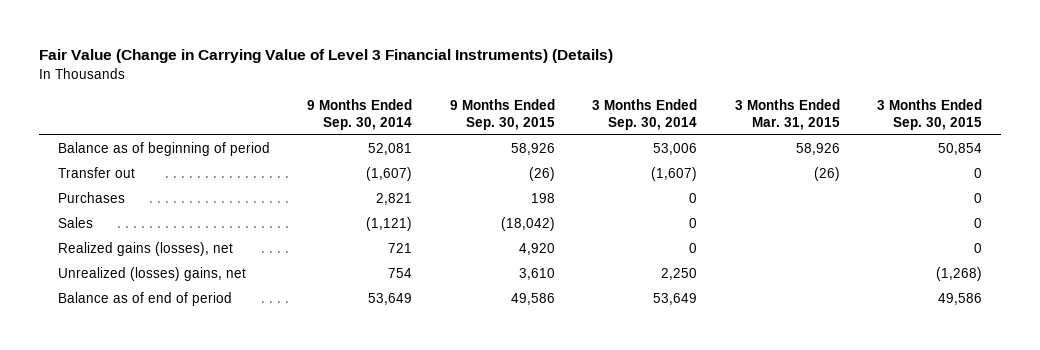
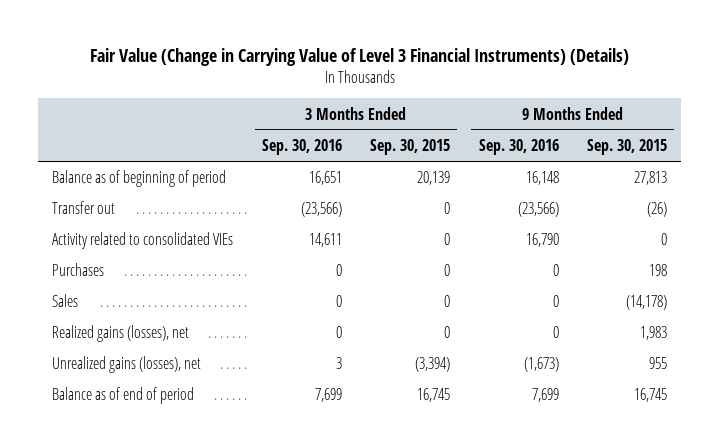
[307,98,413,130] 9 Months Ended Sep. 30, 2014 -> none
[592,98,698,130] 3 Months Ended Sep. 30, 2014 -> none
[734,98,840,130] 3 Months Ended Mar. 31, 2015 -> none
none -> [261,138,342,155] Sep. 30, 2016
none -> [478,138,559,155] Sep. 30, 2016
[510,143,555,156] 58,926 -> [634,171,668,186] 27,813
[937,143,982,156] 50,854 -> [417,171,451,186] 20,139
none -> [52,232,234,250] Activity related to consolidated VIEs
[500,217,555,232] (18,042) -> [626,295,668,311] (14,178)
[518,243,555,256] 4,920 -> [640,326,668,341] 1,983
[57,267,246,282] Unrealized (losses) gains, net -> [52,356,202,374] Unrealized gains (losses), net
[518,268,555,281] 3,610 -> [649,357,668,370] 955
[935,267,982,282] (1,268) -> [415,357,451,373] (3,394)
[510,293,555,306] 49,586 -> [634,388,668,403] 16,745
[937,293,982,306] 49,586 -> [417,388,451,403] 16,745

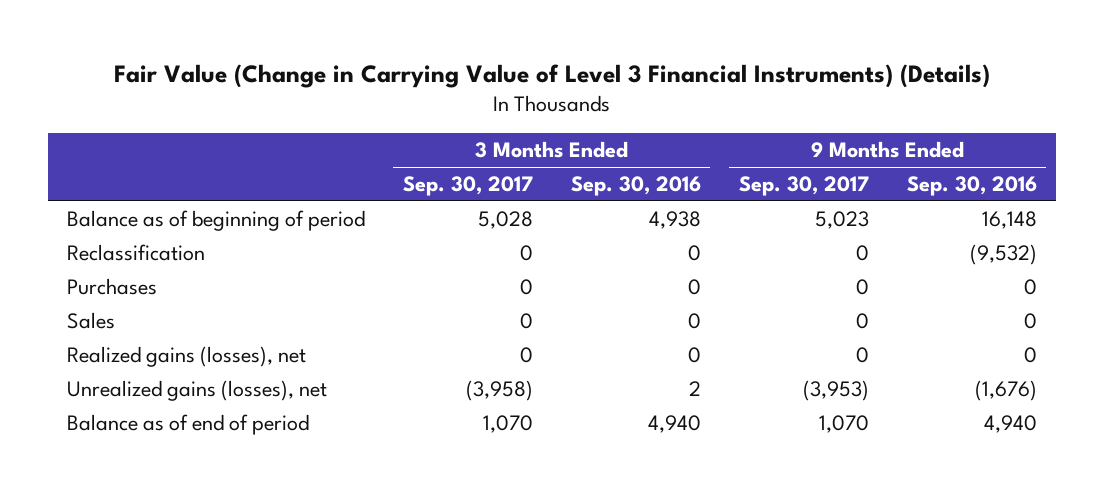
[370,138,451,155] Sep. 30, 2015 -> none
[587,138,668,155] Sep. 30, 2015 -> none
none -> [402,176,533,197] Sep. 30, 2017
none -> [738,176,869,197] Sep. 30, 2017
[52,201,116,215] Transfer out -> none
[52,232,234,250] Activity related to consolidated VIEs -> none
[308,171,342,186] 16,651 -> [648,211,701,230] 4,938
none -> [67,244,206,262] Reclassification
[335,357,342,370] 3 -> [688,381,701,397] 2
[523,357,559,373] (1,673) -> [974,380,1037,402] (1,676)
[314,388,342,403] 7,699 -> [647,415,701,434] 4,940
[531,388,559,403] 7,699 -> [983,415,1037,434] 4,940

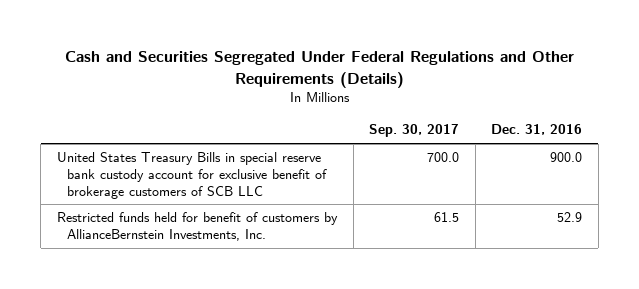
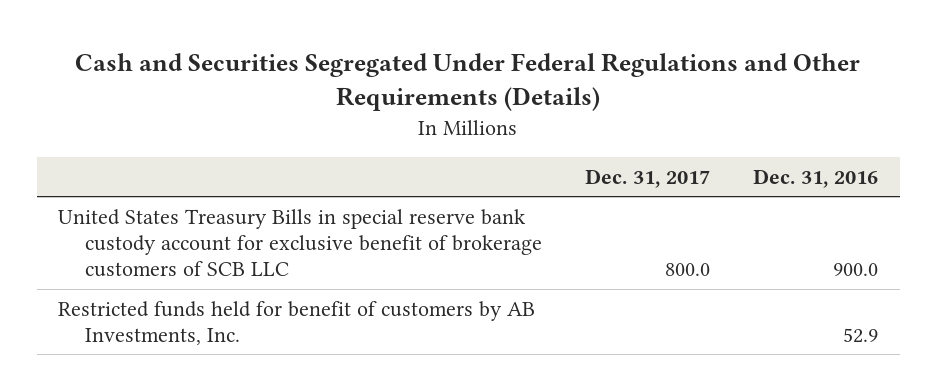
[369,124,460,138] Sep. 30, 2017 -> none
none -> [585,168,711,188] Dec. 31, 2017
[57,212,339,242] Restricted funds held for benefit of customers by AllianceBernstein Investments, Inc. -> [58,300,536,345] Restricted funds held for benefit of customers by AB Investments, Inc.

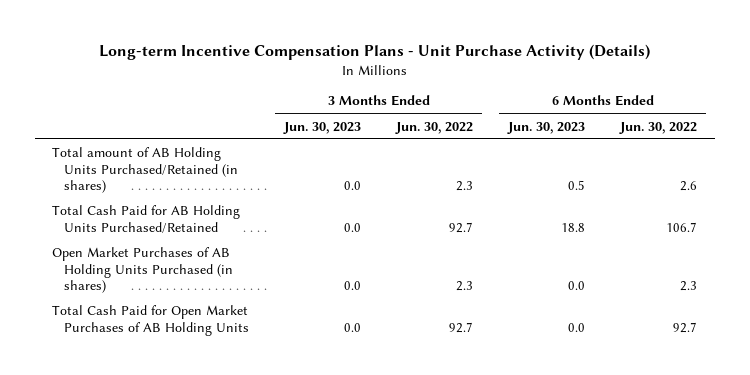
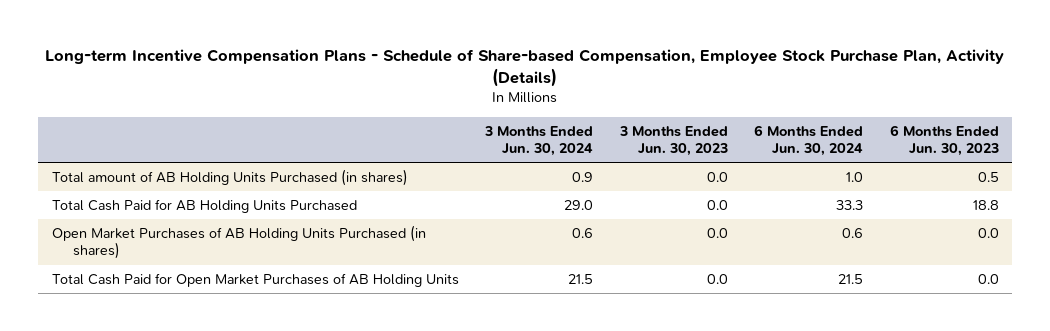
[98,44,650,61] Long-term Incentive Compensation Plans - Unit Purchase Activity (Details) -> [45,48,1005,87] Long-term Incentive Compensation Plans - Schedule of Share-based Compensation, Employee Stock Purchase Plan, Activity (Details)
[395,121,474,134] Jun. 30, 2022 -> none
[619,121,698,134] Jun. 30, 2022 -> none
none -> [484,125,594,156] 3 Months Ended Jun. 30, 2024
none -> [754,124,864,156] 6 Months Ended Jun. 30, 2024
[52,146,238,194] Total amount of AB Holding Units Purchased/Retained (in shares) -> [51,169,408,187] Total amount of AB Holding Units Purchased (in shares)
[52,204,241,233] Total Cash Paid for AB Holding Units Purchased/Retained -> [51,199,357,214] Total Cash Paid for AB Holding Units Purchased

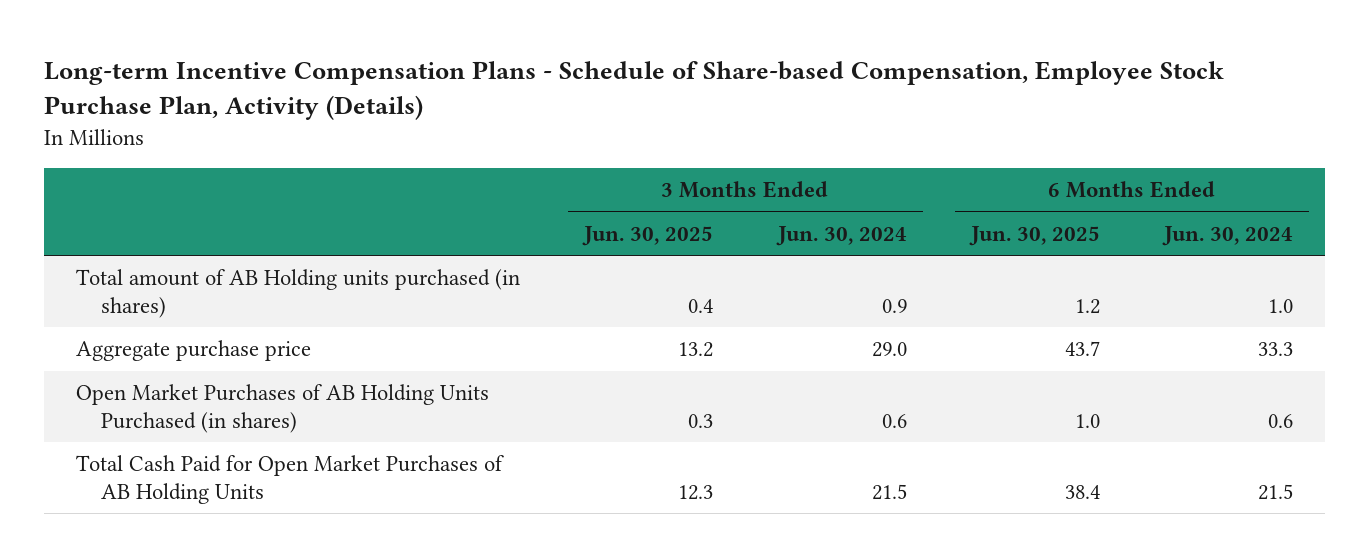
[618,125,728,156] 3 Months Ended Jun. 30, 2023 -> none
[889,124,999,156] 6 Months Ended Jun. 30, 2023 -> none
none -> [582,225,714,246] Jun. 30, 2025
none -> [968,225,1100,246] Jun. 30, 2025
[51,169,408,187] Total amount of AB Holding Units Purchased (in shares) -> [76,269,521,318] Total amount of AB Holding units purchased (in shares)
[51,199,357,214] Total Cash Paid for AB Holding Units Purchased -> [76,340,312,362] Aggregate purchase price

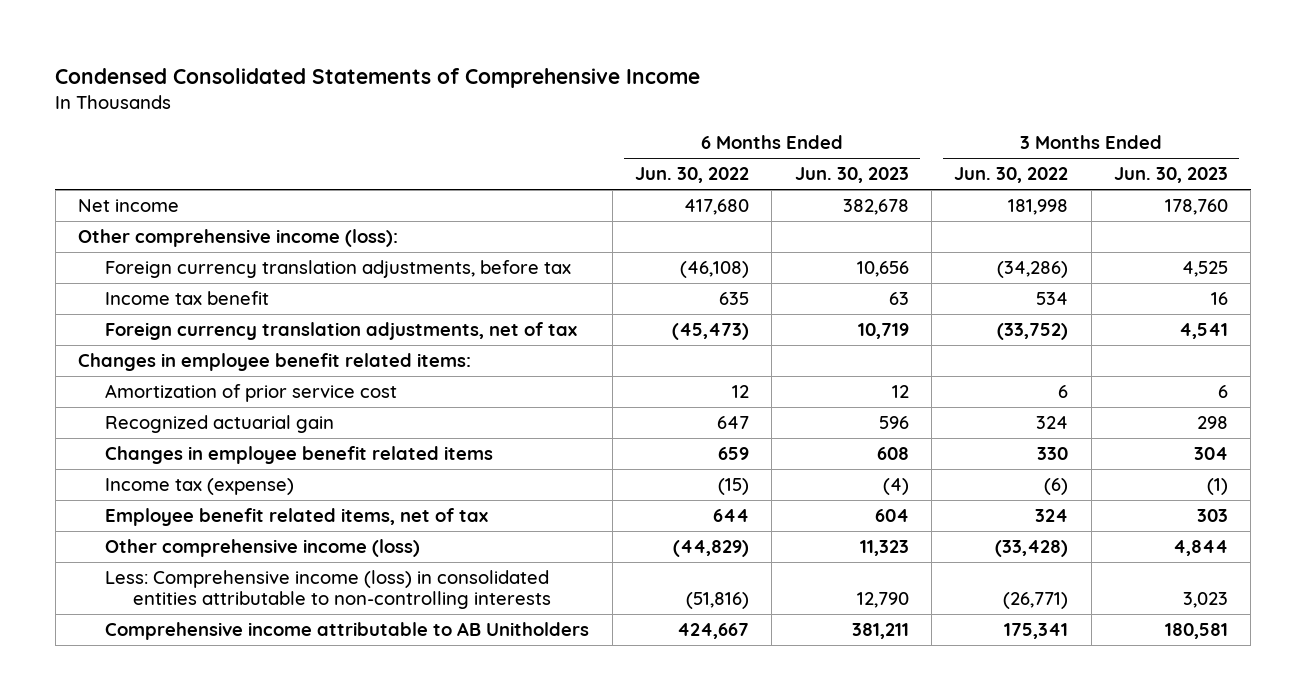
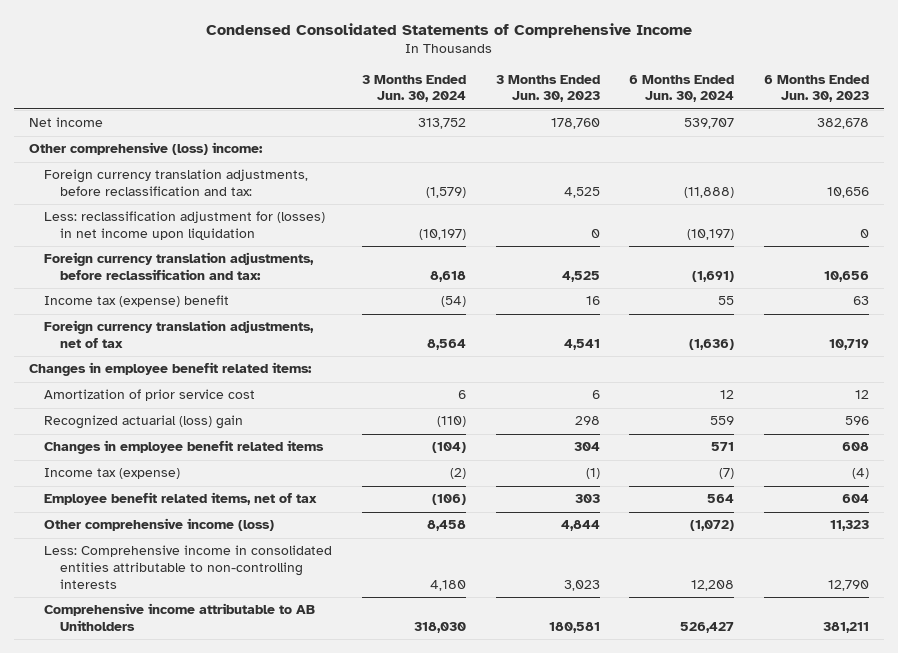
[635,167,750,184] Jun. 30, 2022 -> none
[954,167,1069,184] Jun. 30, 2022 -> none
none -> [362,74,467,103] 3 Months Ended Jun. 30, 2024
none -> [629,74,735,103] 6 Months Ended Jun. 30, 2024
[78,229,399,248] Other comprehensive income (loss): -> [28,142,263,156] Other comprehensive (loss) income:
none -> [44,169,309,197] Foreign currency translation adjustments, before reclassification and tax:
none -> [44,211,326,241] Less: reclassification adjustment for (losses) in net income upon liquidation
[105,260,572,279] Foreign currency translation adjustments, before tax -> [44,252,315,281] Foreign currency translation adjustments, before reclassification and tax:
[105,291,270,306] Income tax benefit -> [44,295,230,308] Income tax (expense) benefit
[105,415,335,434] Recognized actuarial gain -> [44,415,244,430] Recognized actuarial (loss) gain
[105,570,551,610] Less: Comprehensive income (loss) in consolidated entities attributable to non-controlling interests -> [44,545,333,589] Less: Comprehensive income in consolidated entities attributable to non-controlling interests

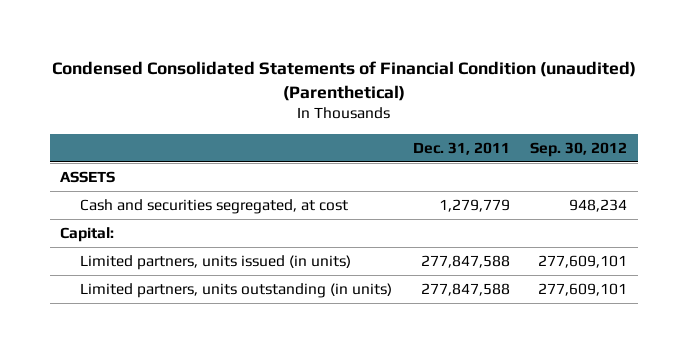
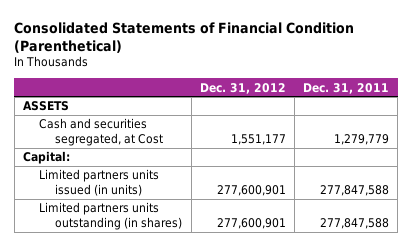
[51,60,636,101] Condensed Consolidated Statements of Financial Condition (unaudited) (Parenthetical) -> [14,21,355,53] Consolidated Statements of Financial Condition (Parenthetical)
[530,141,628,157] Sep. 30, 2012 -> none
none -> [199,82,286,94] Dec. 31, 2012
[79,199,348,215] Cash and securities segregated, at cost -> [39,118,164,147] Cash and securities segregated, at Cost
[79,255,351,271] Limited partners, units issued (in units) -> [39,169,160,197] Limited partners units issued (in units)
[79,283,392,299] Limited partners, units outstanding (in units) -> [39,202,183,231] Limited partners units outstanding (in shares)

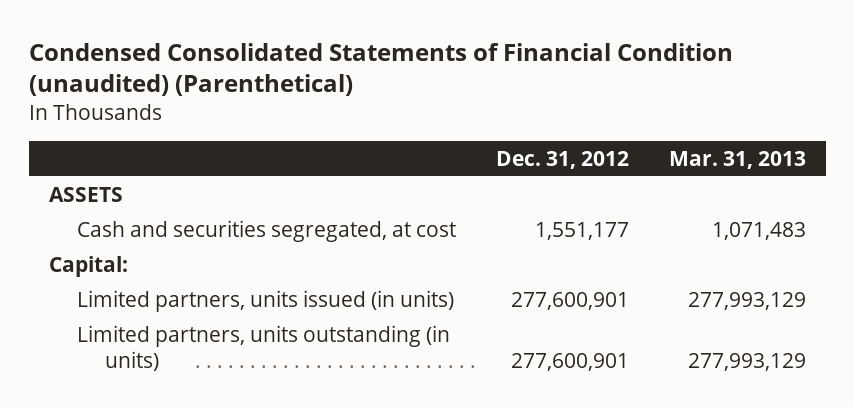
[14,21,355,53] Consolidated Statements of Financial Condition (Parenthetical) -> [28,42,733,97] Condensed Consolidated Statements of Financial Condition (unaudited) (Parenthetical)
[303,82,390,94] Dec. 31, 2011 -> none
none -> [668,150,806,169] Mar. 31, 2013
[39,118,164,147] Cash and securities segregated, at Cost -> [76,219,456,242] Cash and securities segregated, at cost
[39,169,160,197] Limited partners units issued (in units) -> [76,289,454,312] Limited partners, units issued (in units)
[39,202,183,231] Limited partners units outstanding (in shares) -> [76,324,450,371] Limited partners, units outstanding (in units)

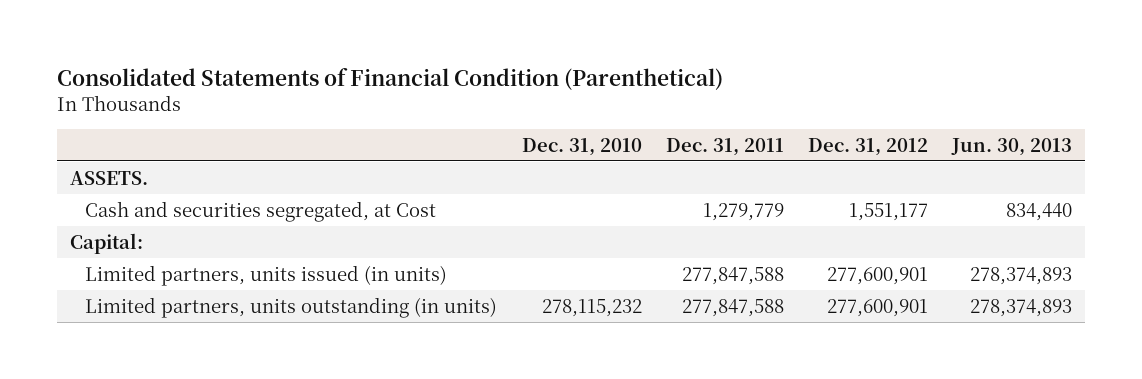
[28,42,733,97] Condensed Consolidated Statements of Financial Condition (unaudited) (Parenthetical) -> [57,67,724,90] Consolidated Statements of Financial Condition (Parenthetical)
[668,150,806,169] Mar. 31, 2013 -> none
none -> [521,137,642,156] Dec. 31, 2010
none -> [665,137,784,156] Dec. 31, 2011
none -> [951,137,1073,156] Jun. 30, 2013
[48,186,123,202] ASSETS -> [69,170,148,185] ASSETS.
[76,219,456,242] Cash and securities segregated, at cost -> [85,200,437,222] Cash and securities segregated, at Cost

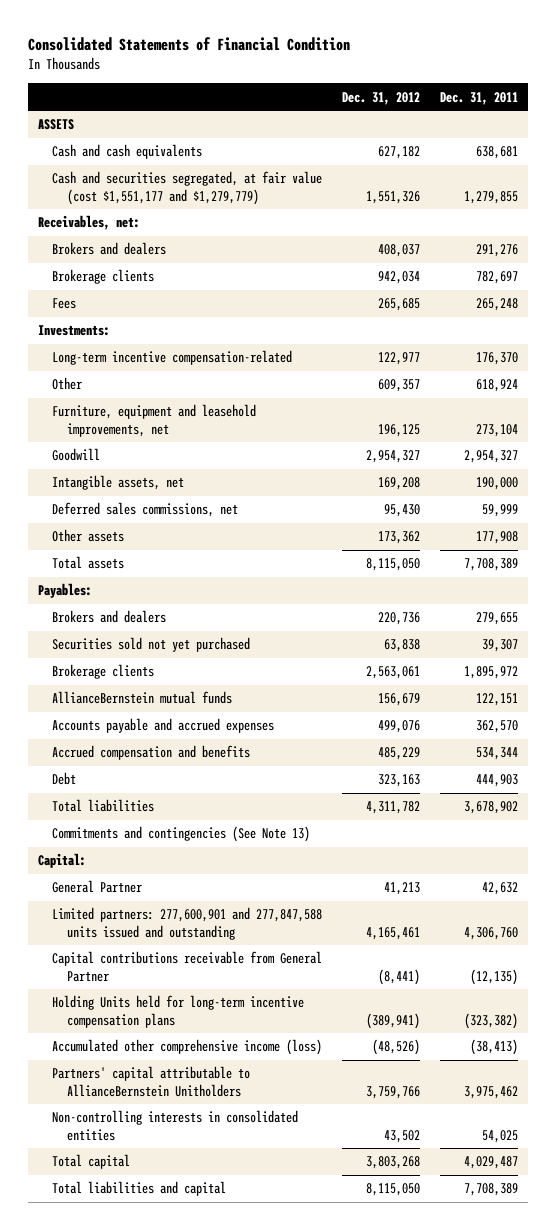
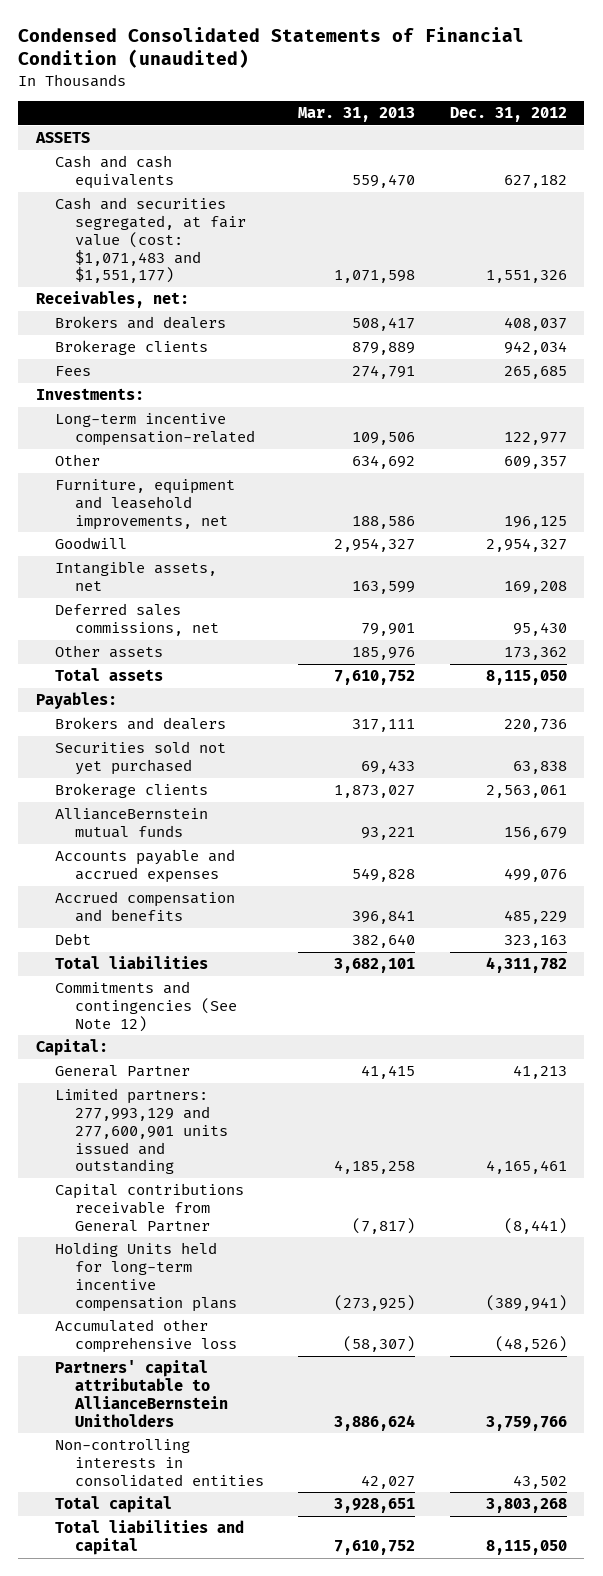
[28,37,351,52] Consolidated Statements of Financial Condition -> [18,26,525,69] Condensed Consolidated Statements of Financial Condition (unaudited)
[440,91,519,105] Dec. 31, 2011 -> none
none -> [298,106,416,122] Mar. 31, 2013
[52,171,323,205] Cash and securities segregated, at fair value (cost $1,551,177 and $1,279,779) -> [55,197,246,284] Cash and securities segregated, at fair value (cost: $1,071,483 and $1,551,177)
[52,826,311,843] Commitments and contingencies (See Note 13) -> [55,981,237,1032] Commitments and contingencies (See Note 12)
[52,907,323,940] Limited partners: 277,600,901 and 277,847,588 units issued and outstanding -> [55,1088,228,1175] Limited partners: 277,993,129 and 277,600,901 units issued and outstanding
[52,1039,323,1056] Accumulated other comprehensive income (loss) -> [55,1319,237,1354] Accumulated other comprehensive loss

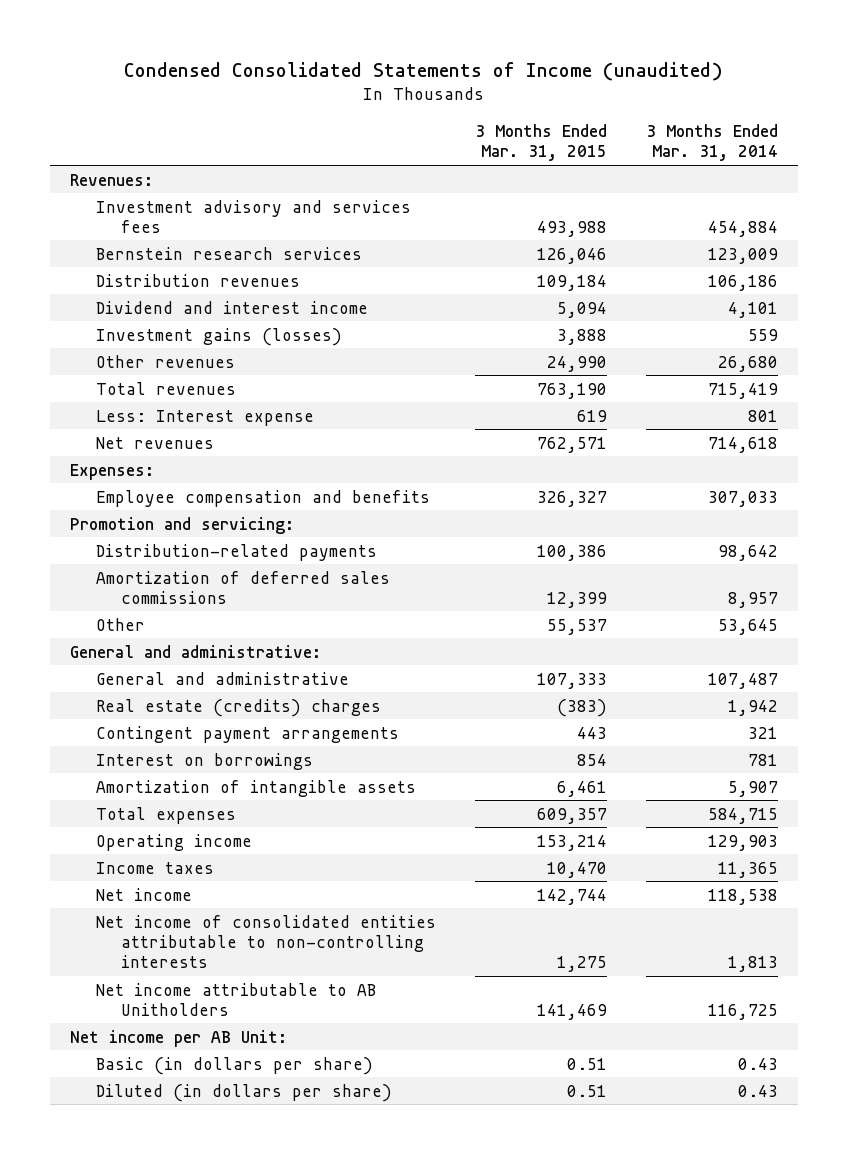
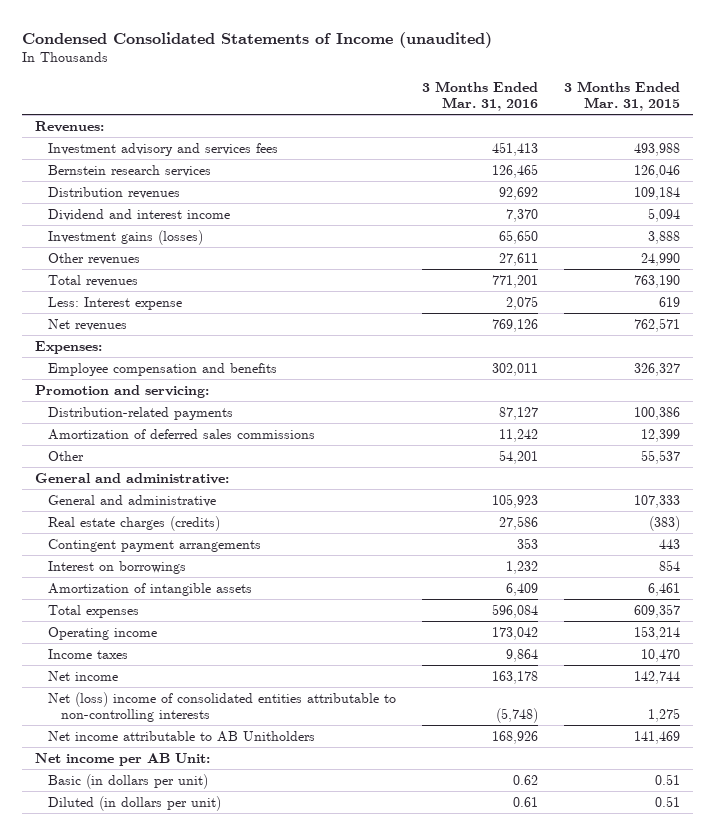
[646,124,779,162] 3 Months Ended Mar. 31, 2014 -> none
none -> [422,80,539,111] 3 Months Ended Mar. 31, 2016
[95,698,381,717] Real estate (credits) charges -> [48,515,221,531] Real estate charges (credits)
[95,914,436,968] Net income of consolidated entities attributable to non-controlling interests -> [48,691,397,722] Net (loss) income of consolidated entities attributable to non-controlling interests
[95,1056,373,1075] Basic (in dollars per share) -> [48,773,209,789] Basic (in dollars per unit)
[95,1083,392,1102] Diluted (in dollars per share) -> [48,795,222,811] Diluted (in dollars per unit)

